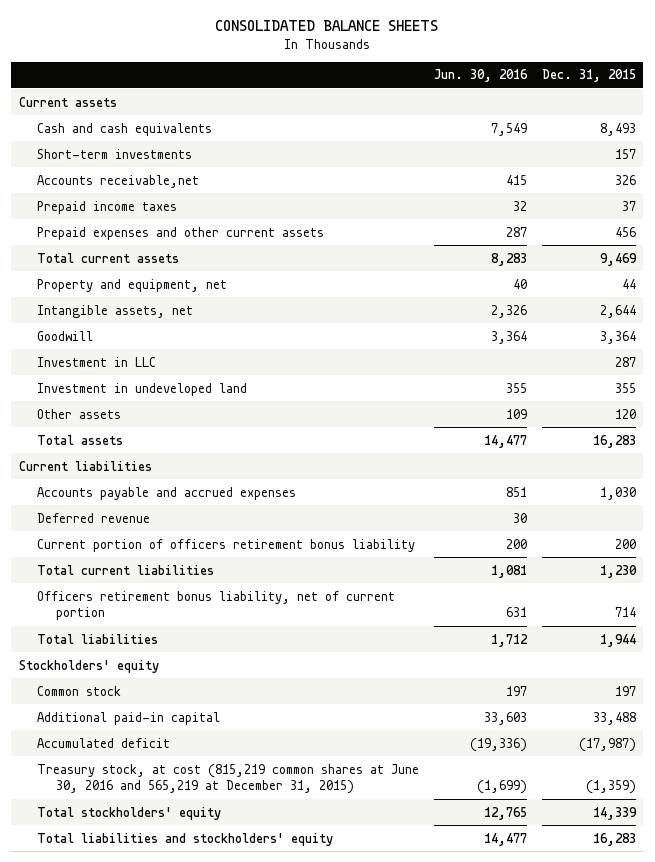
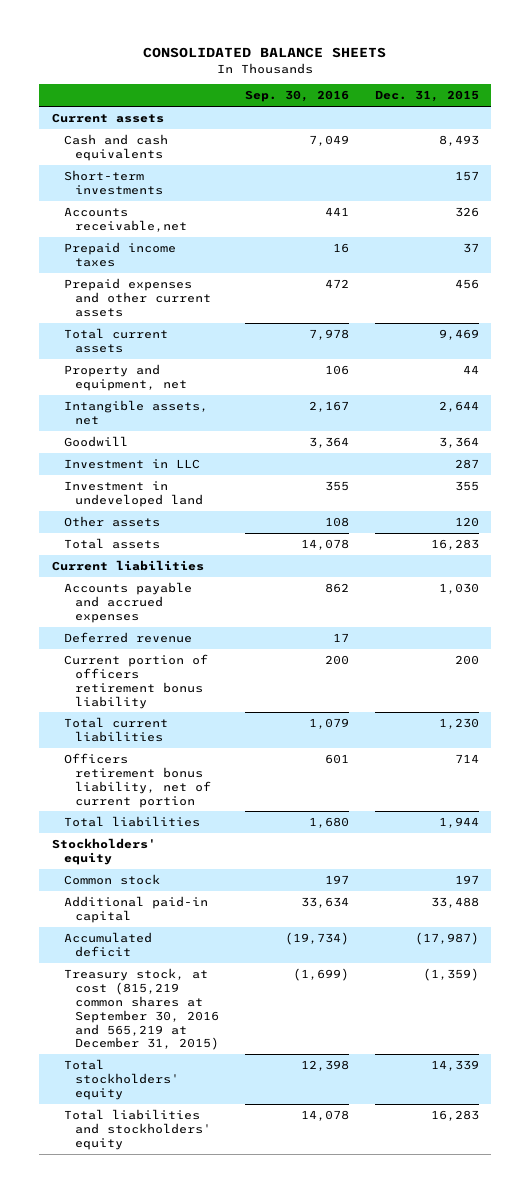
[434,69,529,83] Jun. 30, 2016 -> none
none -> [244,90,349,103] Sep. 30, 2016
[37,763,420,795] Treasury stock, at cost (815,219 common shares at June 30, 2016 and 565,219 at December 31, 2015) -> [63,967,219,1051] Treasury stock, at cost (815,219 common shares at September 30, 2016 and 565,219 at December 31, 2015)

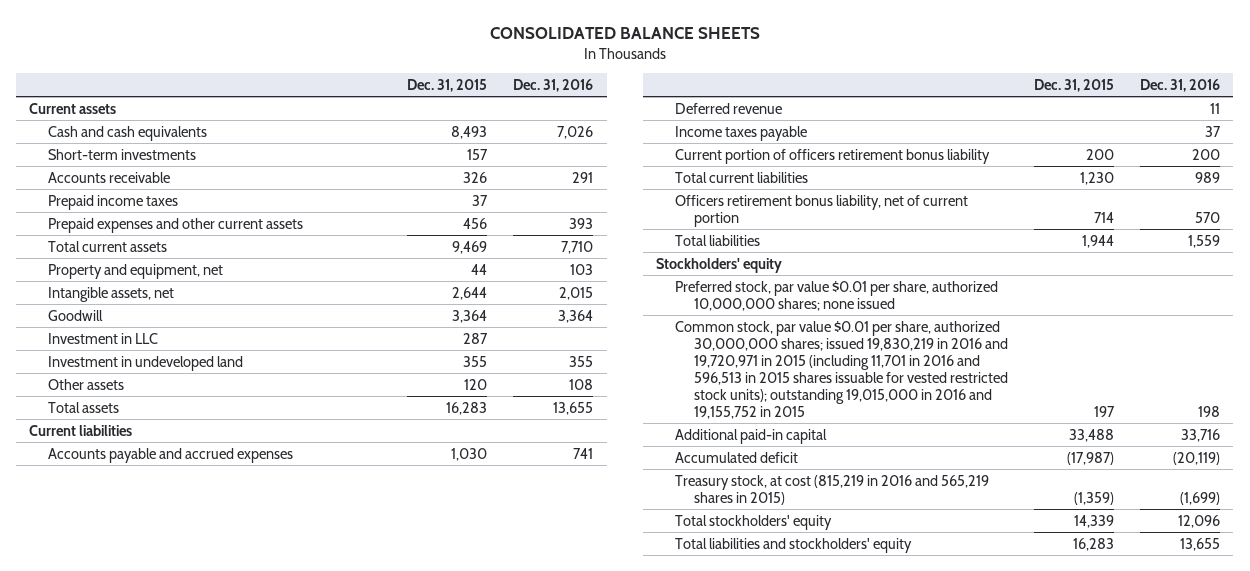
[244,90,349,103] Sep. 30, 2016 -> none
none -> [513,78,594,92] Dec. 31, 2016
[63,206,187,232] Accounts receivable,net -> [48,171,171,183] Accounts receivable
none -> [675,125,808,141] Income taxes payable
none -> [675,280,999,311] Preferred stock, par value $0.01 per share, authorized 10,000,000 shares; none issued
[63,873,160,885] Common stock -> [675,320,1008,419] Common stock, par value $0.01 per share, authorized 30,000,000 shares; issued 19,830,219 in 2016 and 19,720,971 in 2015 (including 11,701 in 2016 and 596,513 in 2015 shares issuable for vested restricted stock units); outstanding 19,015,000 in 2016 and 19,155,752 in 2015
[63,967,219,1051] Treasury stock, at cost (815,219 common shares at September 30, 2016 and 565,219 at December 31, 2015) -> [675,474,990,505] Treasury stock, at cost (815,219 in 2016 and 565,219 shares in 2015)

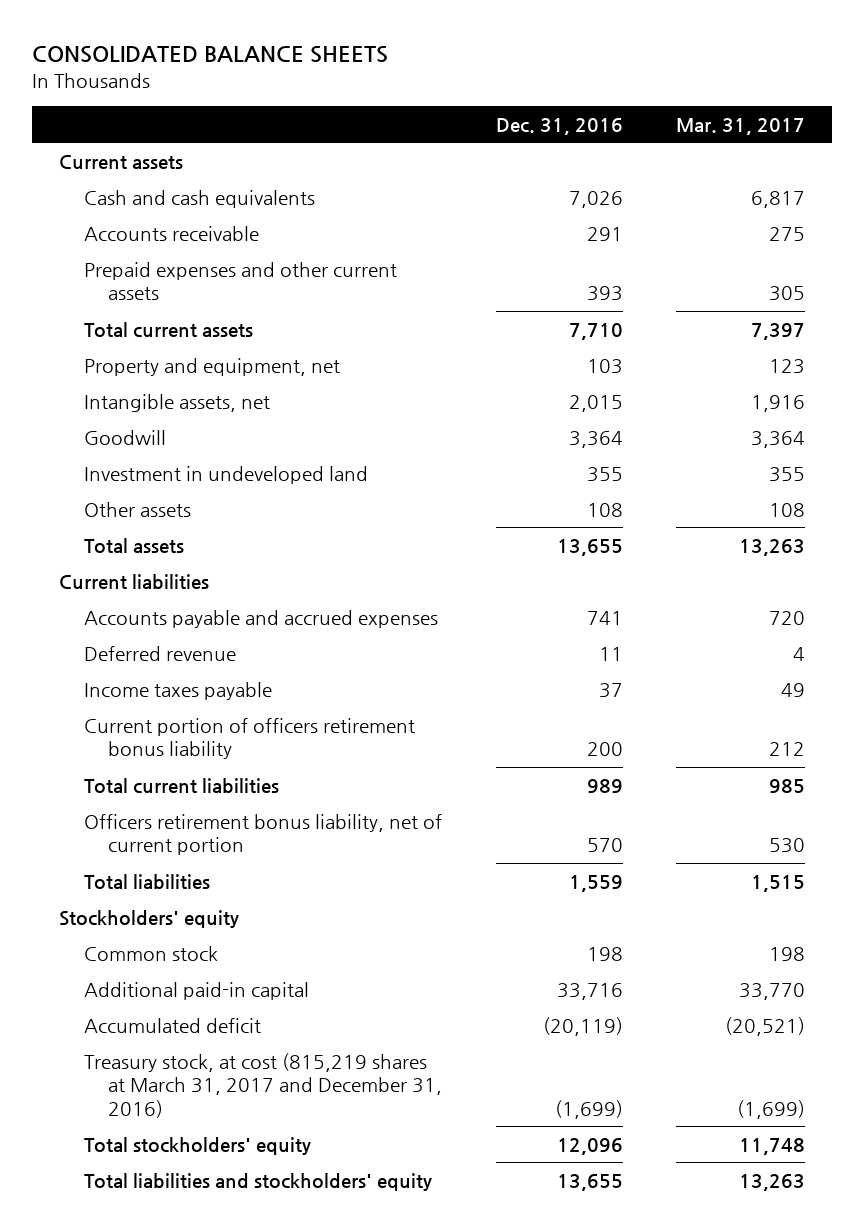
[407,78,488,92] Dec. 31, 2015 -> none
none -> [675,117,805,135] Mar. 31, 2017
[48,148,197,160] Short-term investments -> none
[48,194,179,210] Prepaid income taxes -> none
[48,332,159,344] Investment in LLC -> none
[675,280,999,311] Preferred stock, par value $0.01 per share, authorized 10,000,000 shares; none issued -> none
[675,320,1008,419] Common stock, par value $0.01 per share, authorized 30,000,000 shares; issued 19,830,219 in 2016 and 19,720,971 in 2015 (including 11,701 in 2016 and 596,513 in 2015 shares issuable for vested restricted stock units); outstanding 19,015,000 in 2016 and 19,155,752 in 2015 -> [83,945,218,961] Common stock
[675,474,990,505] Treasury stock, at cost (815,219 in 2016 and 565,219 shares in 2015) -> [83,1052,443,1118] Treasury stock, at cost (815,219 shares at March 31, 2017 and December 31, 2016)

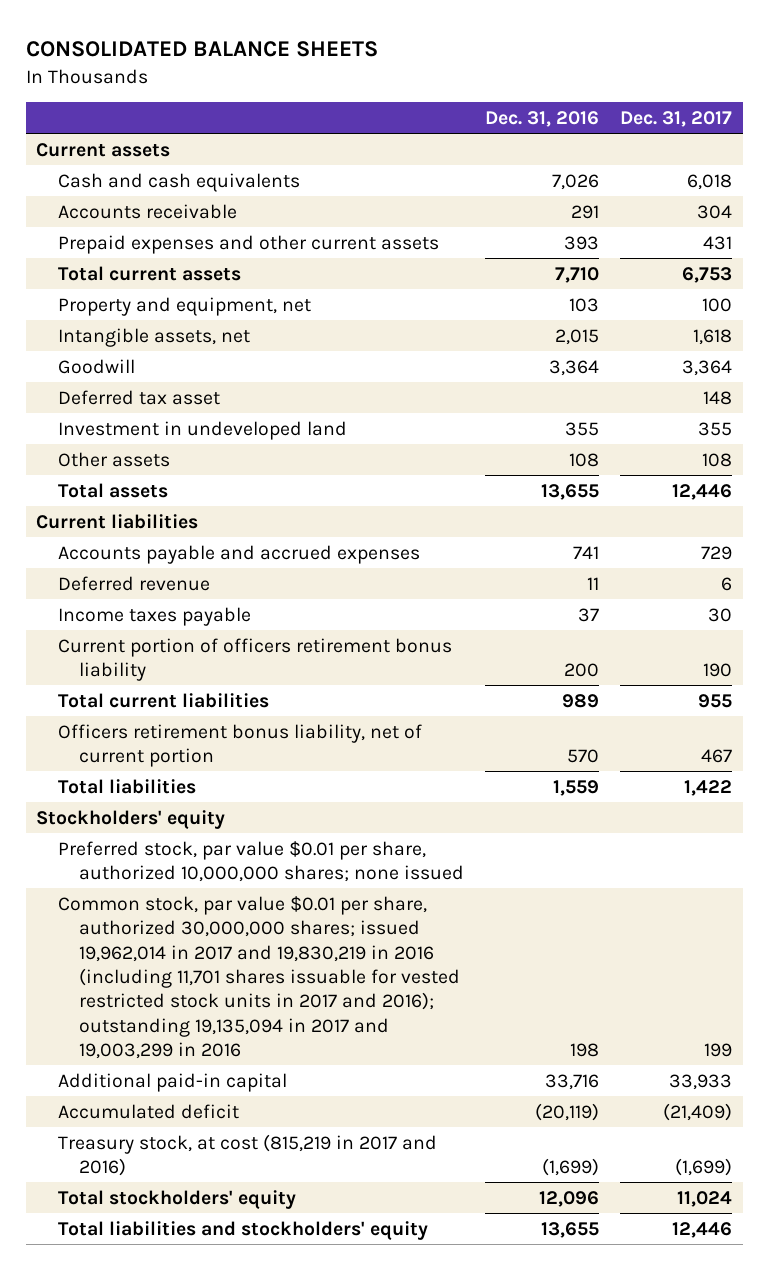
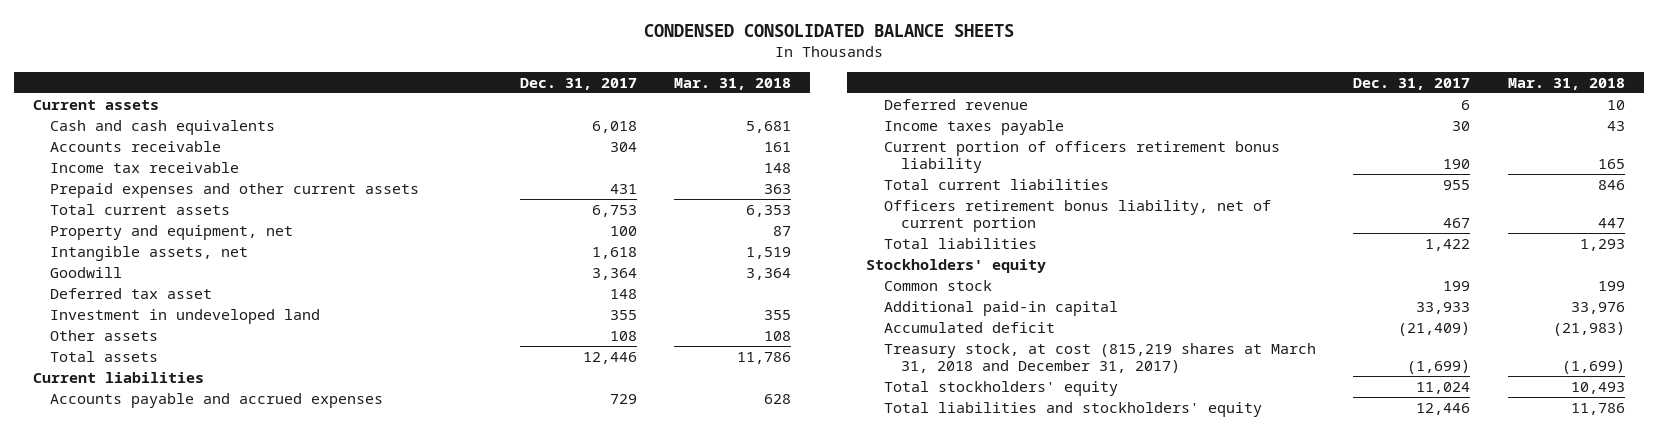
[25,41,378,58] CONSOLIDATED BALANCE SHEETS -> [643,23,1014,37] CONDENSED CONSOLIDATED BALANCE SHEETS
[484,111,599,128] Dec. 31, 2016 -> none
none -> [674,77,792,90] Mar. 31, 2018
none -> [50,161,240,173] Income tax receivable
[57,840,464,883] Preferred stock, par value $0.01 per share, authorized 10,000,000 shares; none issued -> none
[57,895,460,1060] Common stock, par value $0.01 per share, authorized 30,000,000 shares; issued 19,962,014 in 2017 and 19,830,219 in 2016 (including 11,701 shares issuable for vested restricted stock units in 2017 and 2016); outstanding 19,135,094 in 2017 and 19,003,299 in 2016 -> [883,279,992,291] Common stock
[57,1133,437,1177] Treasury stock, at cost (815,219 in 2017 and 2016) -> [883,342,1316,374] Treasury stock, at cost (815,219 shares at March 31, 2018 and December 31, 2017)

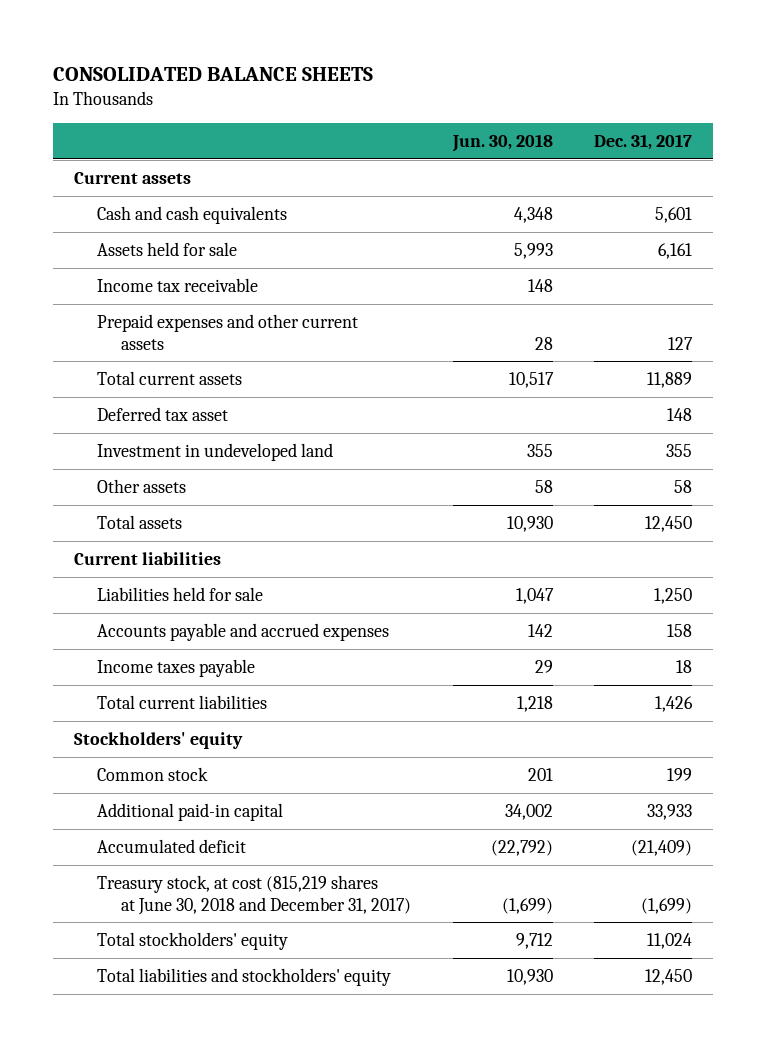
[643,23,1014,37] CONDENSED CONSOLIDATED BALANCE SHEETS -> [53,66,374,81] CONSOLIDATED BALANCE SHEETS
[674,77,792,90] Mar. 31, 2018 -> none
none -> [451,133,553,152] Jun. 30, 2018
[50,140,222,152] Accounts receivable -> none
[591,120,637,133] 6,018 -> [655,206,693,223] 5,601
none -> [97,241,238,256] Assets held for sale
[50,224,294,240] Property and equipment, net -> none
[50,245,249,261] Intangible assets, net -> none
[50,266,123,278] Goodwill -> none
[609,183,637,194] 431 -> [668,336,694,350] 127
[591,204,637,217] 6,753 -> [647,371,693,388] 11,889
[609,330,637,341] 108 -> [674,479,693,493] 58
[582,351,637,364] 12,446 -> [645,515,693,532] 12,450
[883,98,1028,110] Deferred revenue -> none
[883,140,1280,174] Current portion of officers retirement bonus liability -> none
[883,199,1271,233] Officers retirement bonus liability, net of current portion -> none
[883,237,1037,249] Total liabilities -> none
none -> [97,586,264,601] Liabilities held for sale
[609,393,637,404] 729 -> [667,623,693,637] 158
[1452,120,1471,131] 30 -> [676,659,693,673] 18
[1443,179,1471,190] 955 -> [655,695,694,712] 1,426
[883,342,1316,374] Treasury stock, at cost (815,219 shares at March 31, 2018 and December 31, 2017) -> [97,874,412,915] Treasury stock, at cost (815,219 shares at June 30, 2018 and December 31, 2017)
[1416,402,1471,415] 12,446 -> [645,968,693,985] 12,450

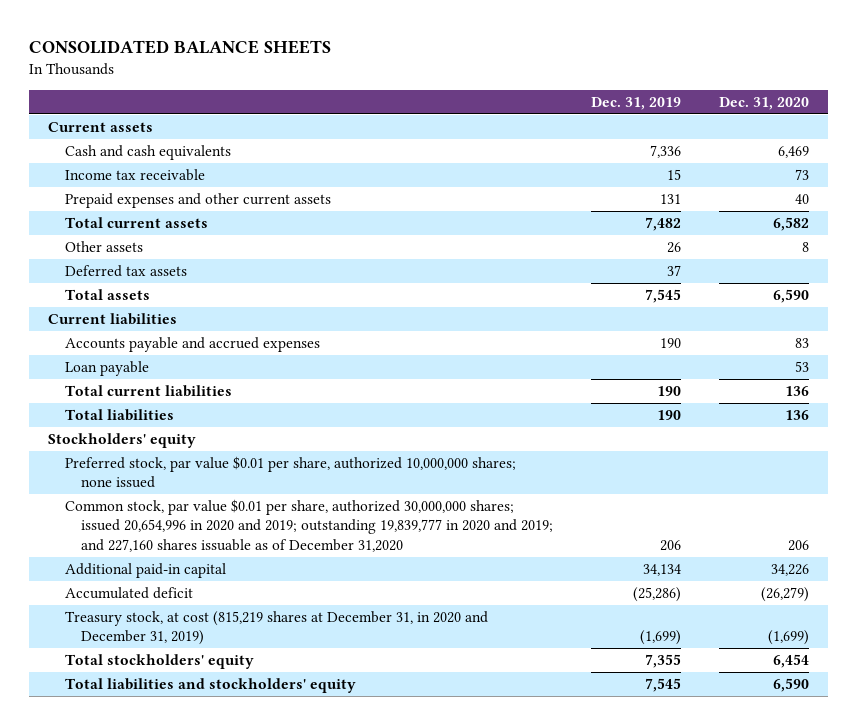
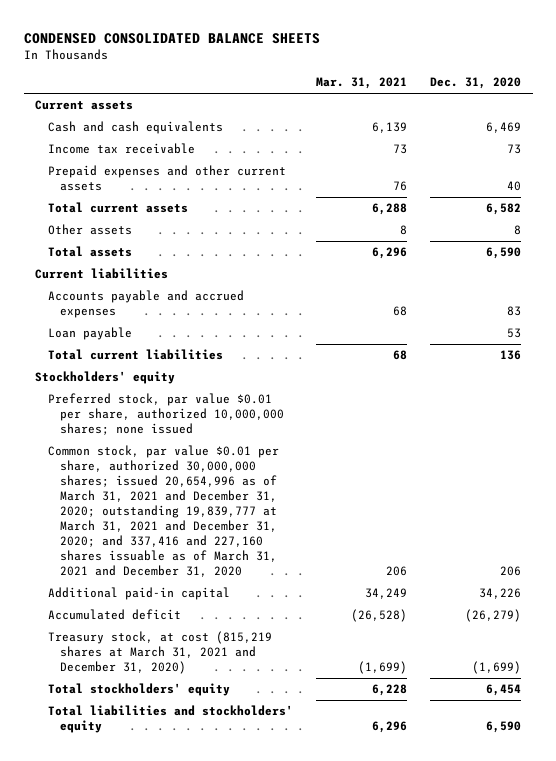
[29,40,332,55] CONSOLIDATED BALANCE SHEETS -> [23,32,320,44] CONDENSED CONSOLIDATED BALANCE SHEETS
[591,96,682,110] Dec. 31, 2019 -> none
none -> [315,77,407,90] Mar. 31, 2021
[64,264,187,277] Deferred tax assets -> none
[64,408,174,421] Total liabilities -> none
[64,498,554,553] Common stock, par value $0.01 per share, authorized 30,000,000 shares; issued 20,654,996 in 2020 and 2019; outstanding 19,839,777 in 2020 and 2019; and 227,160 shares issuable as of December 31,2020 -> [47,445,279,578] Common stock, par value $0.01 per share, authorized 30,000,000 shares; issued 20,654,996 as of March 31, 2021 and December 31, 2020; outstanding 19,839,777 at March 31, 2021 and December 31, 2020; and 337,416 and 227,160 shares issuable as of March 31, 2021 and December 31, 2020
[64,610,488,646] Treasury stock, at cost (815,219 shares at December 31, in 2020 and December 31, 2019) -> [47,631,272,675] Treasury stock, at cost (815,219 shares at March 31, 2021 and December 31, 2020)

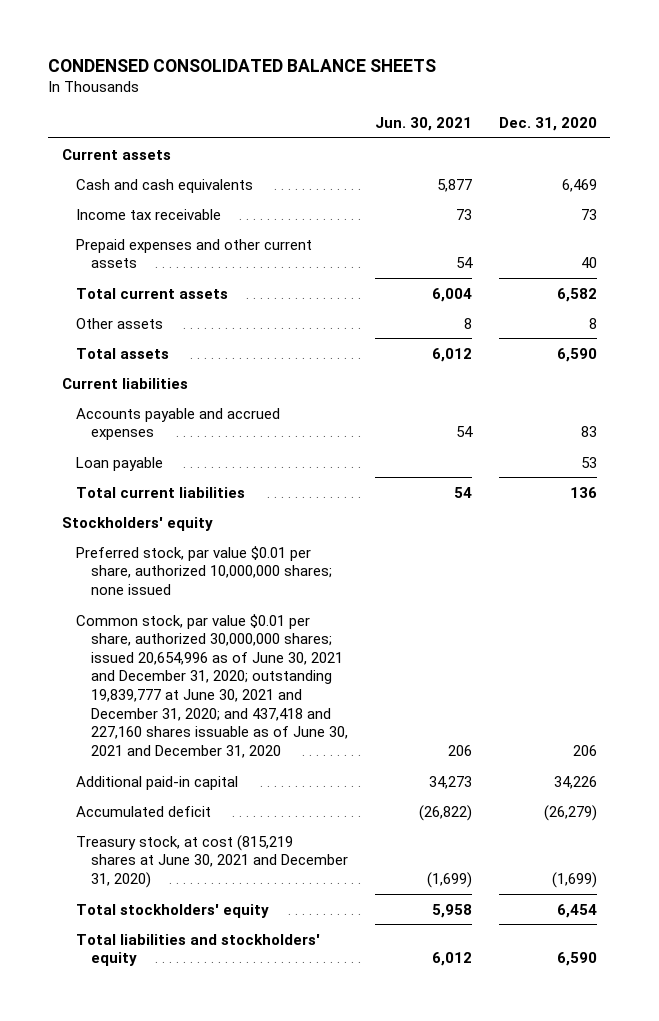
[315,77,407,90] Mar. 31, 2021 -> none
none -> [374,117,472,132] Jun. 30, 2021
[47,445,279,578] Common stock, par value $0.01 per share, authorized 30,000,000 shares; issued 20,654,996 as of March 31, 2021 and December 31, 2020; outstanding 19,839,777 at March 31, 2021 and December 31, 2020; and 337,416 and 227,160 shares issuable as of March 31, 2021 and December 31, 2020 -> [76,613,348,758] Common stock, par value $0.01 per share, authorized 30,000,000 shares; issued 20,654,996 as of June 30, 2021 and December 31, 2020; outstanding 19,839,777 at June 30, 2021 and December 31, 2020; and 437,418 and 227,160 shares issuable as of June 30, 2021 and December 31, 2020
[47,631,272,675] Treasury stock, at cost (815,219 shares at March 31, 2021 and December 31, 2020) -> [76,834,348,888] Treasury stock, at cost (815,219 shares at June 30, 2021 and December 31, 2020)

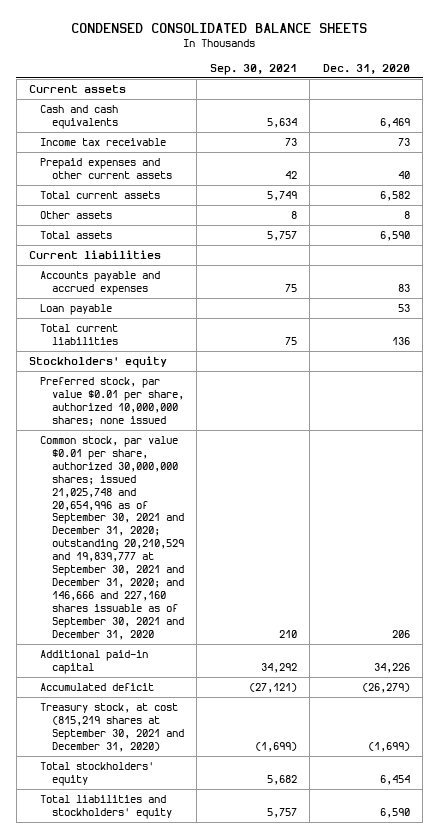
[374,117,472,132] Jun. 30, 2021 -> none
none -> [209,64,297,76] Sep. 30, 2021
[76,613,348,758] Common stock, par value $0.01 per share, authorized 30,000,000 shares; issued 20,654,996 as of June 30, 2021 and December 31, 2020; outstanding 19,839,777 at June 30, 2021 and December 31, 2020; and 437,418 and 227,160 shares issuable as of June 30, 2021 and December 31, 2020 -> [40,436,184,640] Common stock, par value $0.01 per share, authorized 30,000,000 shares; issued 21,025,748 and 20,654,996 as of September 30, 2021 and December 31, 2020; outstanding 20,210,529 and 19,839,777 at September 30, 2021 and December 31, 2020; and 146,666 and 227,160 shares issuable as of September 30, 2021 and December 31, 2020
[76,834,348,888] Treasury stock, at cost (815,219 shares at June 30, 2021 and December 31, 2020) -> [40,703,184,752] Treasury stock, at cost (815,219 shares at September 30, 2021 and December 31, 2020)

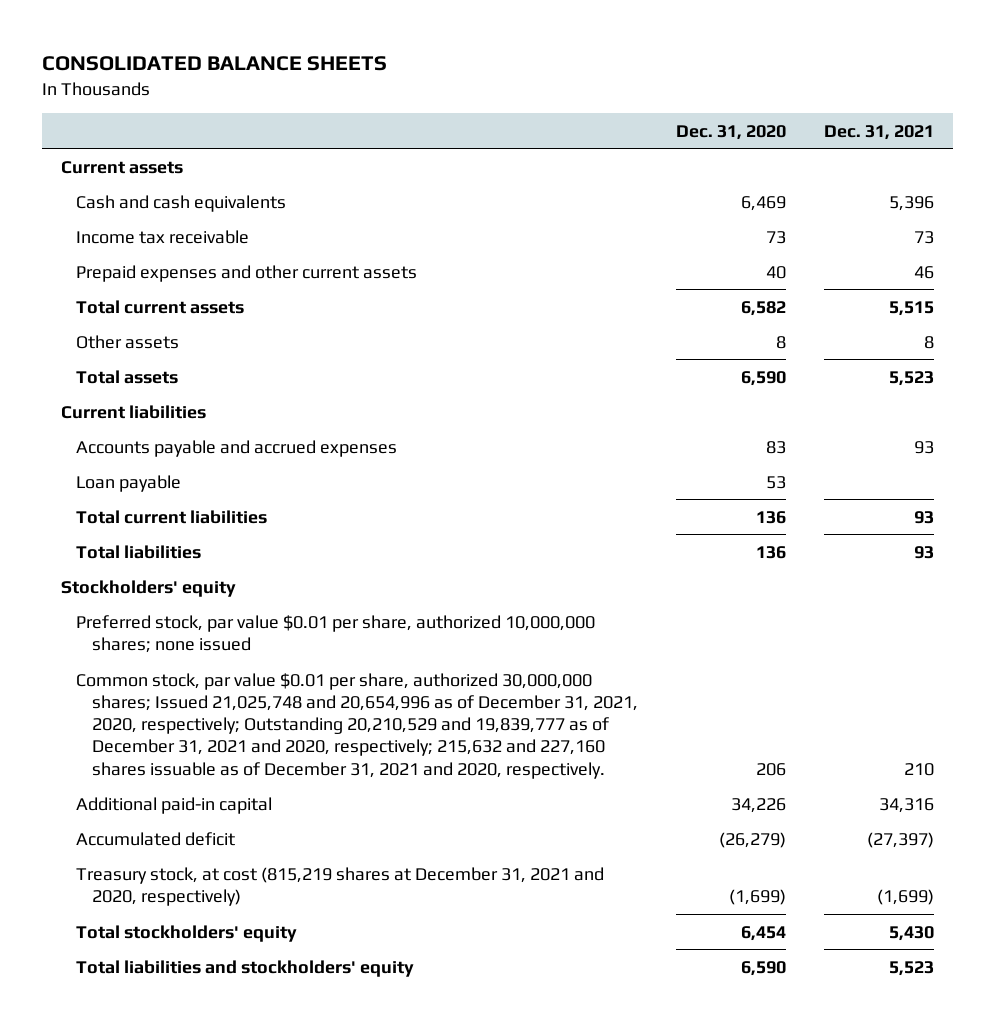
[71,22,368,33] CONDENSED CONSOLIDATED BALANCE SHEETS -> [42,56,388,72] CONSOLIDATED BALANCE SHEETS
[209,64,297,76] Sep. 30, 2021 -> none
none -> [823,124,934,140] Dec. 31, 2021
none -> [76,544,202,559] Total liabilities
[40,436,184,640] Common stock, par value $0.01 per share, authorized 30,000,000 shares; issued 21,025,748 and 20,654,996 as of September 30, 2021 and December 31, 2020; outstanding 20,210,529 and 19,839,777 at September 30, 2021 and December 31, 2020; and 146,666 and 227,160 shares issuable as of September 30, 2021 and December 31, 2020 -> [76,672,638,779] Common stock, par value $0.01 per share, authorized 30,000,000 shares; Issued 21,025,748 and 20,654,996 as of December 31, 2021, 2020, respectively; Outstanding 20,210,529 and 19,839,777 as of December 31, 2021 and 2020, respectively; 215,632 and 227,160 shares issuable as of December 31, 2021 and 2020, respectively.
[40,703,184,752] Treasury stock, at cost (815,219 shares at September 30, 2021 and December 31, 2020) -> [76,866,605,906] Treasury stock, at cost (815,219 shares at December 31, 2021 and 2020, respectively)

